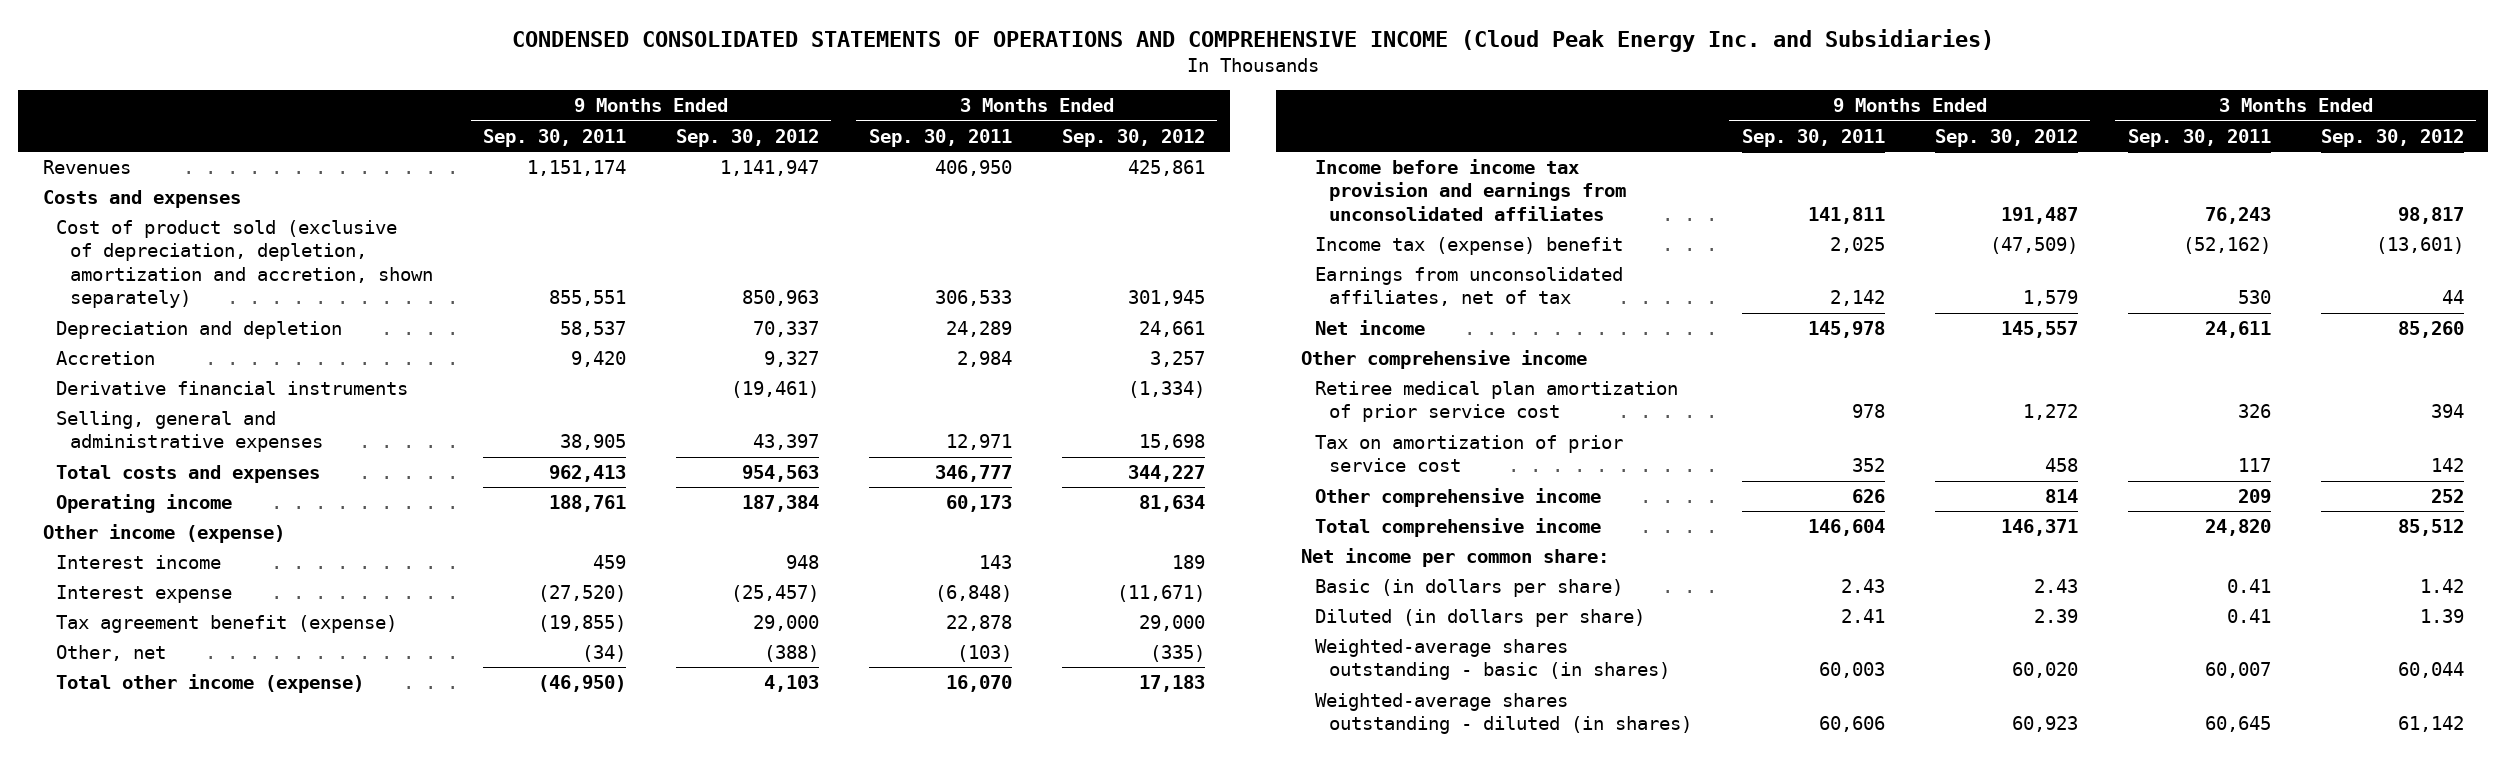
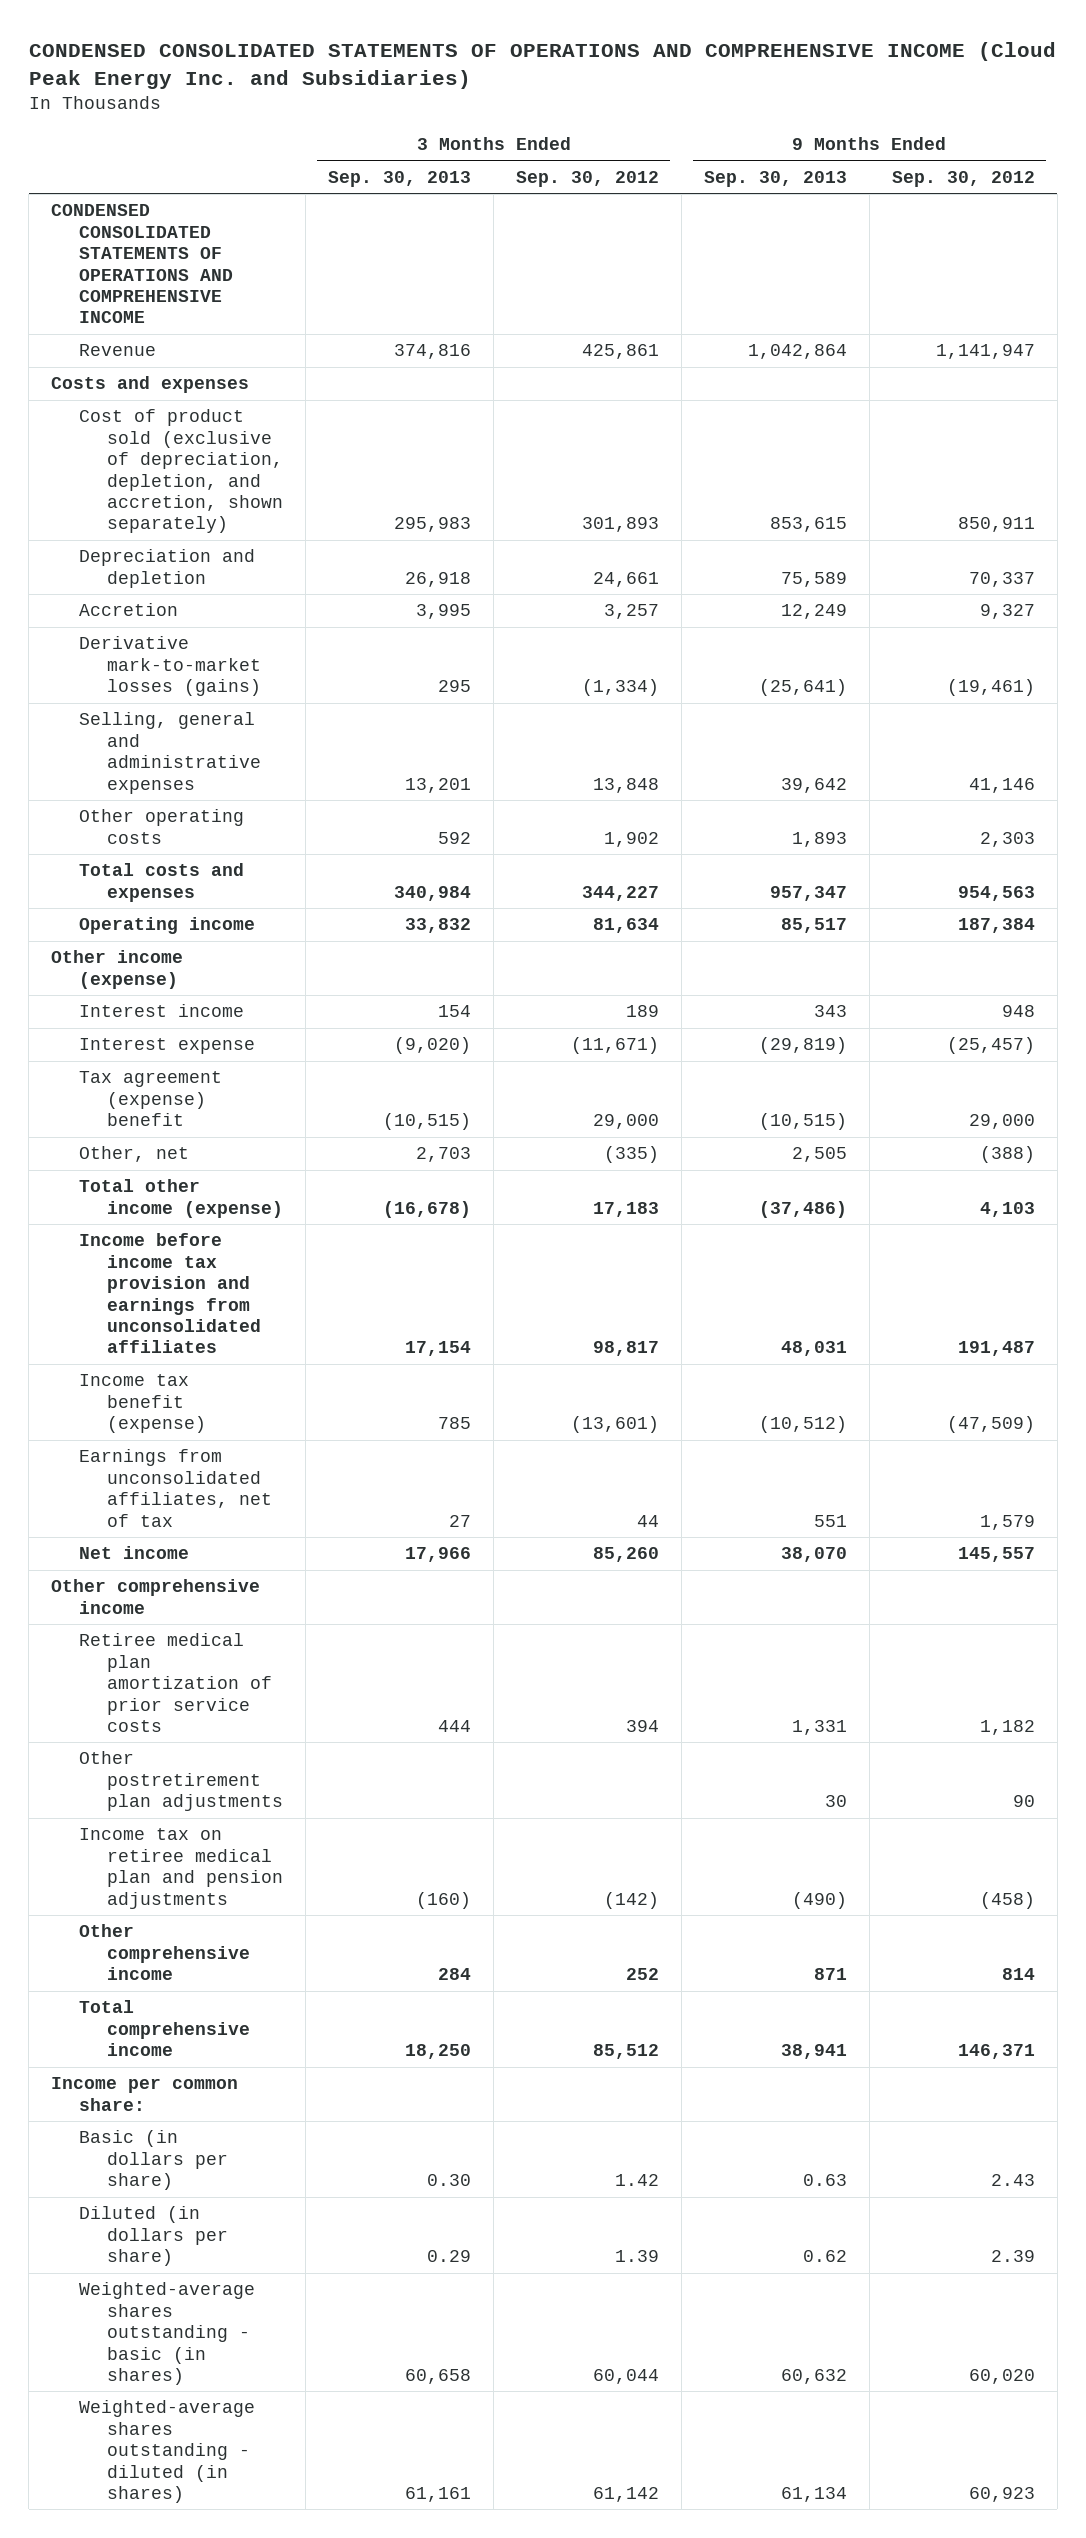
[483,128,627,147] Sep. 30, 2011 -> none
[868,128,1012,147] Sep. 30, 2011 -> none
none -> [328,170,472,187] Sep. 30, 2013
none -> [703,170,847,187] Sep. 30, 2013
none -> [51,204,234,324] CONDENSED CONSOLIDATED STATEMENTS OF OPERATIONS AND COMPREHENSIVE INCOME
[42,160,131,175] Revenues -> [79,344,157,357] Revenue
[56,220,434,309] Cost of product sold (exclusive of depreciation, depletion, amortization and accretion, shown separately) -> [79,409,284,534] Cost of product sold (exclusive of depreciation, depletion, and accretion, shown separately)
[741,290,819,307] 850,963 -> [957,517,1035,533] 850,911
[1127,290,1205,307] 301,945 -> [582,517,660,533] 301,893
[56,381,409,396] Derivative financial instruments -> [79,636,262,697] Derivative mark-to-market losses (gains)
[752,434,819,451] 43,397 -> [968,777,1035,793] 41,146
[1138,434,1205,451] 15,698 -> [593,777,660,793] 13,848
none -> [79,809,245,844] Other operating costs
[56,615,398,634] Tax agreement benefit (expense) -> [79,1071,223,1127] Tax agreement (expense) benefit
[1315,237,1624,256] Income tax (expense) benefit -> [79,1374,207,1434] Income tax benefit (expense)
[1315,435,1624,473] Tax on amortization of prior service cost -> none
[1315,381,1679,423] Retiree medical plan amortization of prior service cost -> [79,1633,273,1733] Retiree medical plan amortization of prior service costs
[2022,404,2078,421] 1,272 -> [979,1720,1035,1736] 1,182
none -> [79,1751,284,1812] Other postretirement plan adjustments
none -> [79,1828,284,1909] Income tax on retiree medical plan and pension adjustments
[1301,548,1610,568] Net income per common share: -> [51,2077,239,2111] Income per common share:

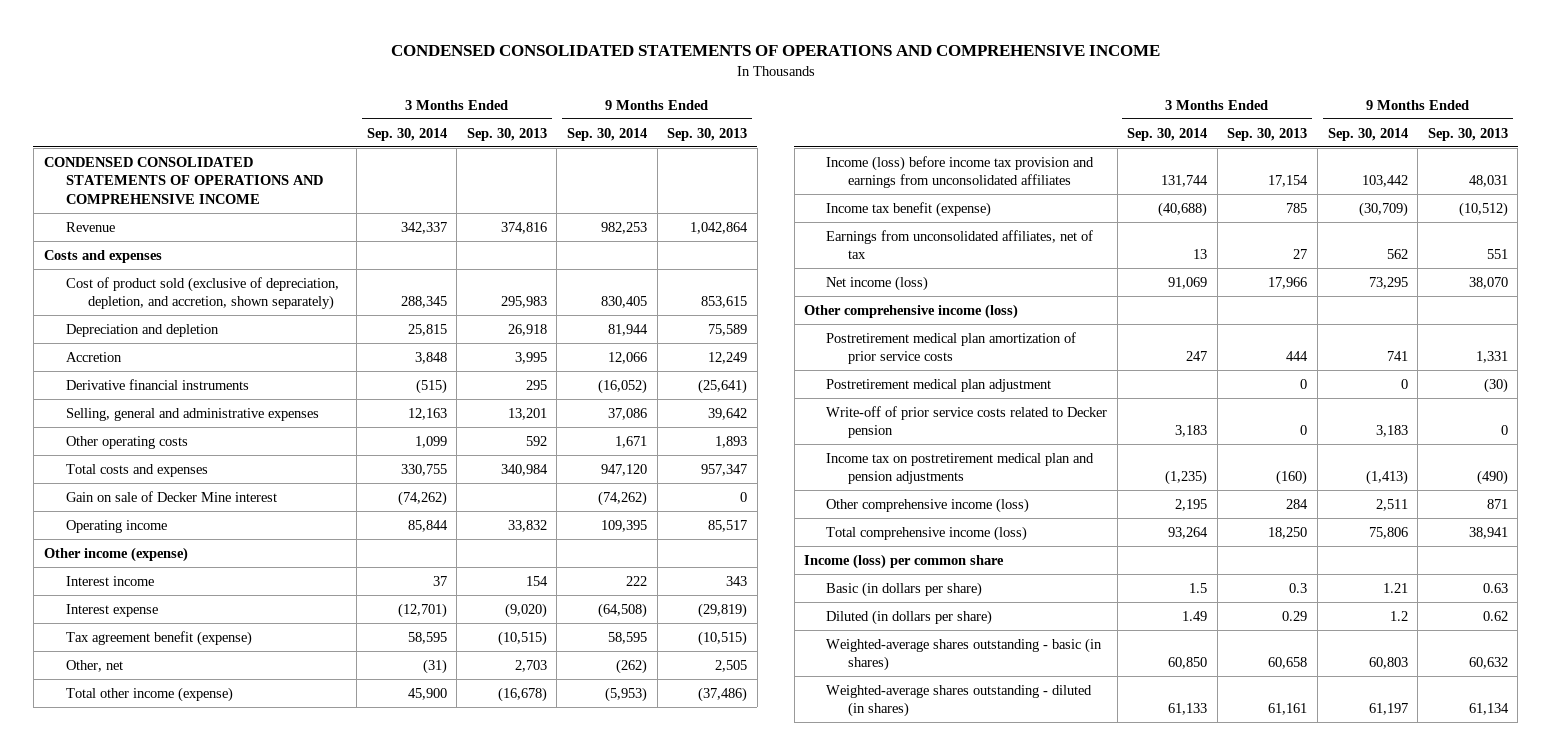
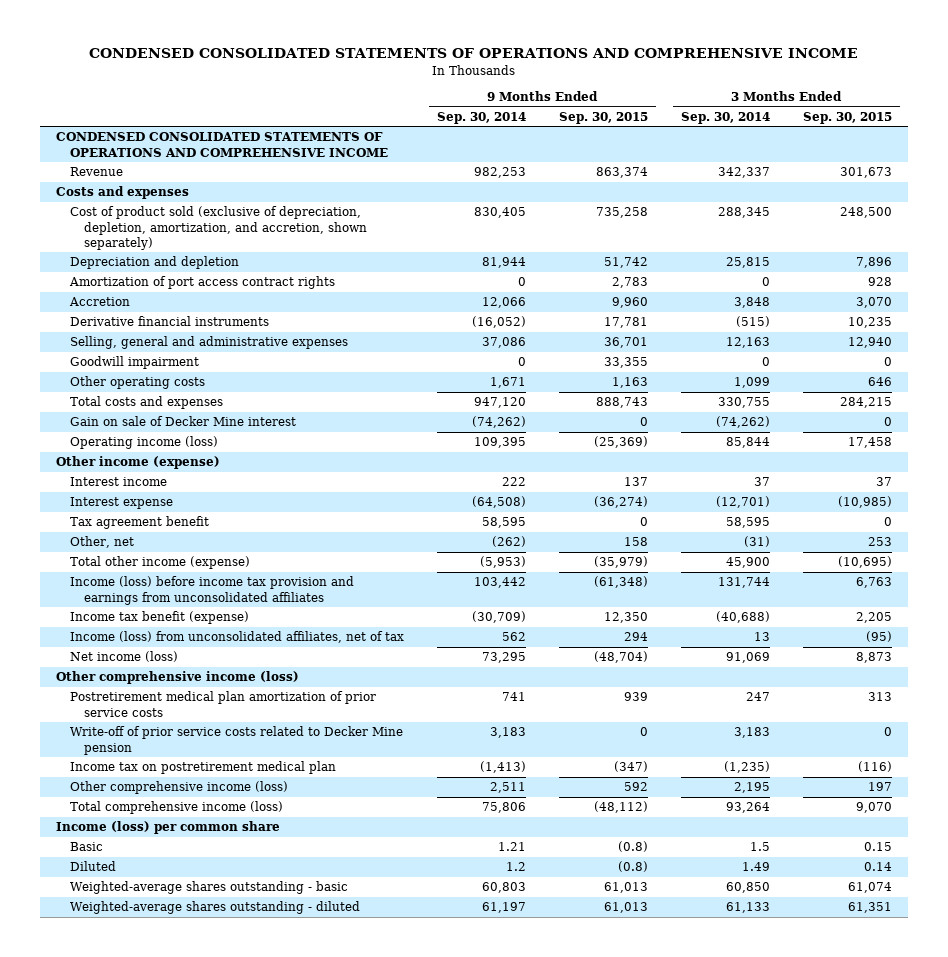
[466,127,547,141] Sep. 30, 2013 -> none
[667,127,748,141] Sep. 30, 2013 -> none
none -> [558,111,648,124] Sep. 30, 2015
none -> [802,111,892,124] Sep. 30, 2015
[65,276,339,311] Cost of product sold (exclusive of depreciation, depletion, and accretion, shown separately) -> [70,206,368,251] Cost of product sold (exclusive of depreciation, depletion, amortization, and accretion, shown separately)
none -> [69,276,336,290] Amortization of port access contract rights
none -> [70,356,200,370] Goodwill impairment
[65,519,167,533] Operating income -> [70,436,219,450] Operating income (loss)
[65,630,252,646] Tax agreement benefit (expense) -> [70,516,210,530] Tax agreement benefit
[826,229,1094,260] Earnings from unconsolidated affiliates, net of tax -> [70,631,405,644] Income (loss) from unconsolidated affiliates, net of tax
[826,378,1052,392] Postretirement medical plan adjustment -> none
[826,405,1108,439] Write-off of prior service costs related to Decker pension -> [70,726,404,755] Write-off of prior service costs related to Decker Mine pension
[826,452,1095,485] Income tax on postretirement medical plan and pension adjustments -> [70,761,337,775] Income tax on postretirement medical plan
[826,581,983,597] Basic (in dollars per share) -> [70,842,104,852] Basic
[826,609,993,625] Diluted (in dollars per share) -> [70,861,117,872] Diluted
[826,637,1103,672] Weighted-average shares outstanding - basic (in shares) -> [70,881,349,895] Weighted-average shares outstanding - basic
[826,684,1093,718] Weighted-average shares outstanding - diluted (in shares) -> [70,901,361,915] Weighted-average shares outstanding - diluted

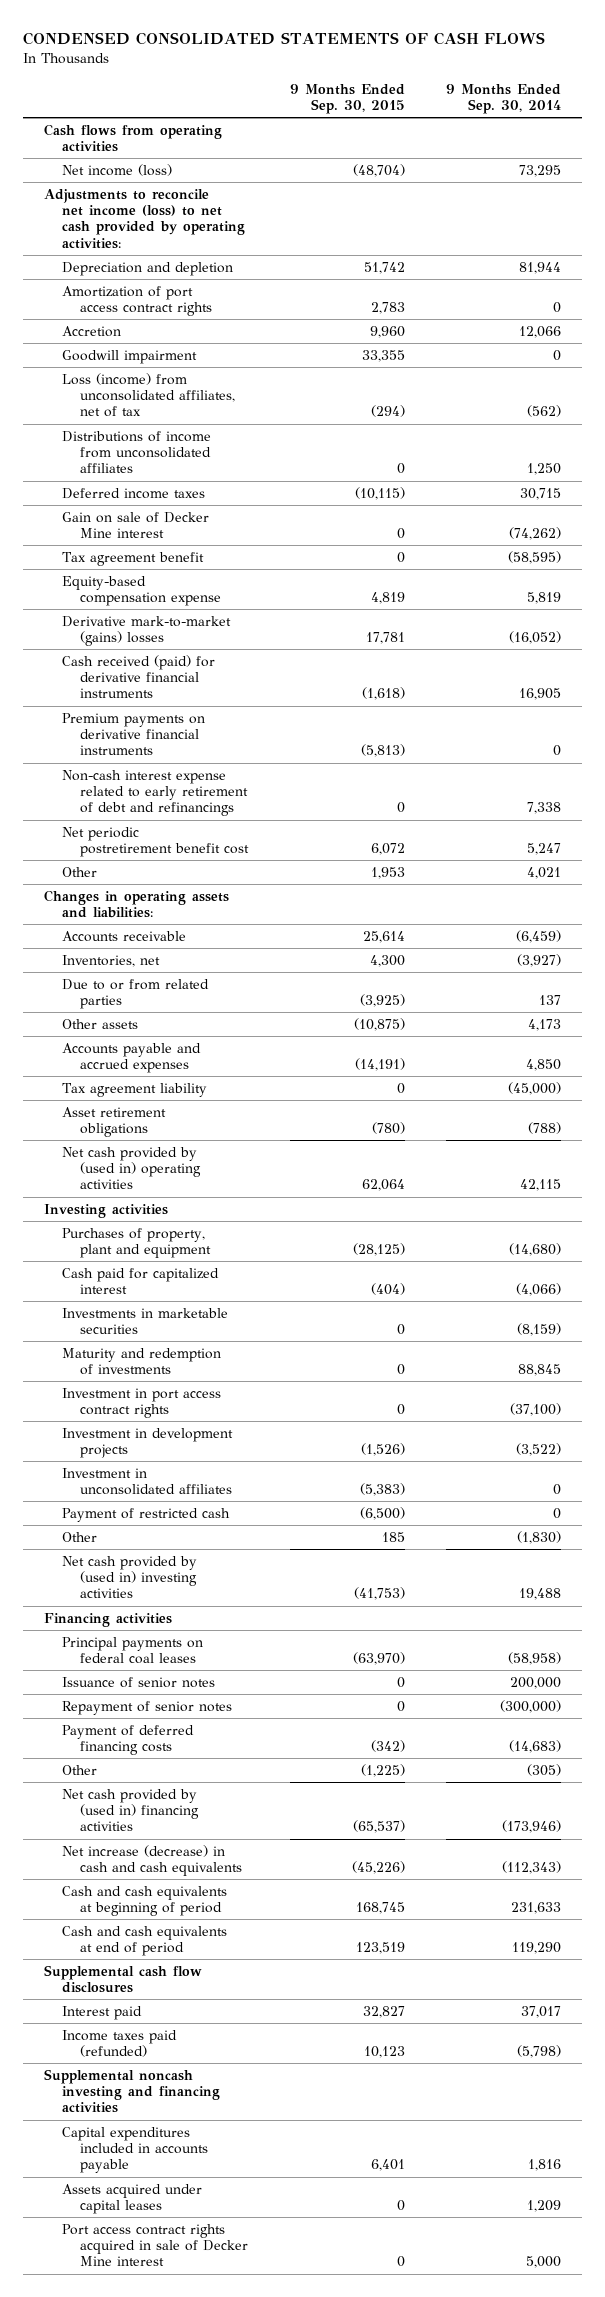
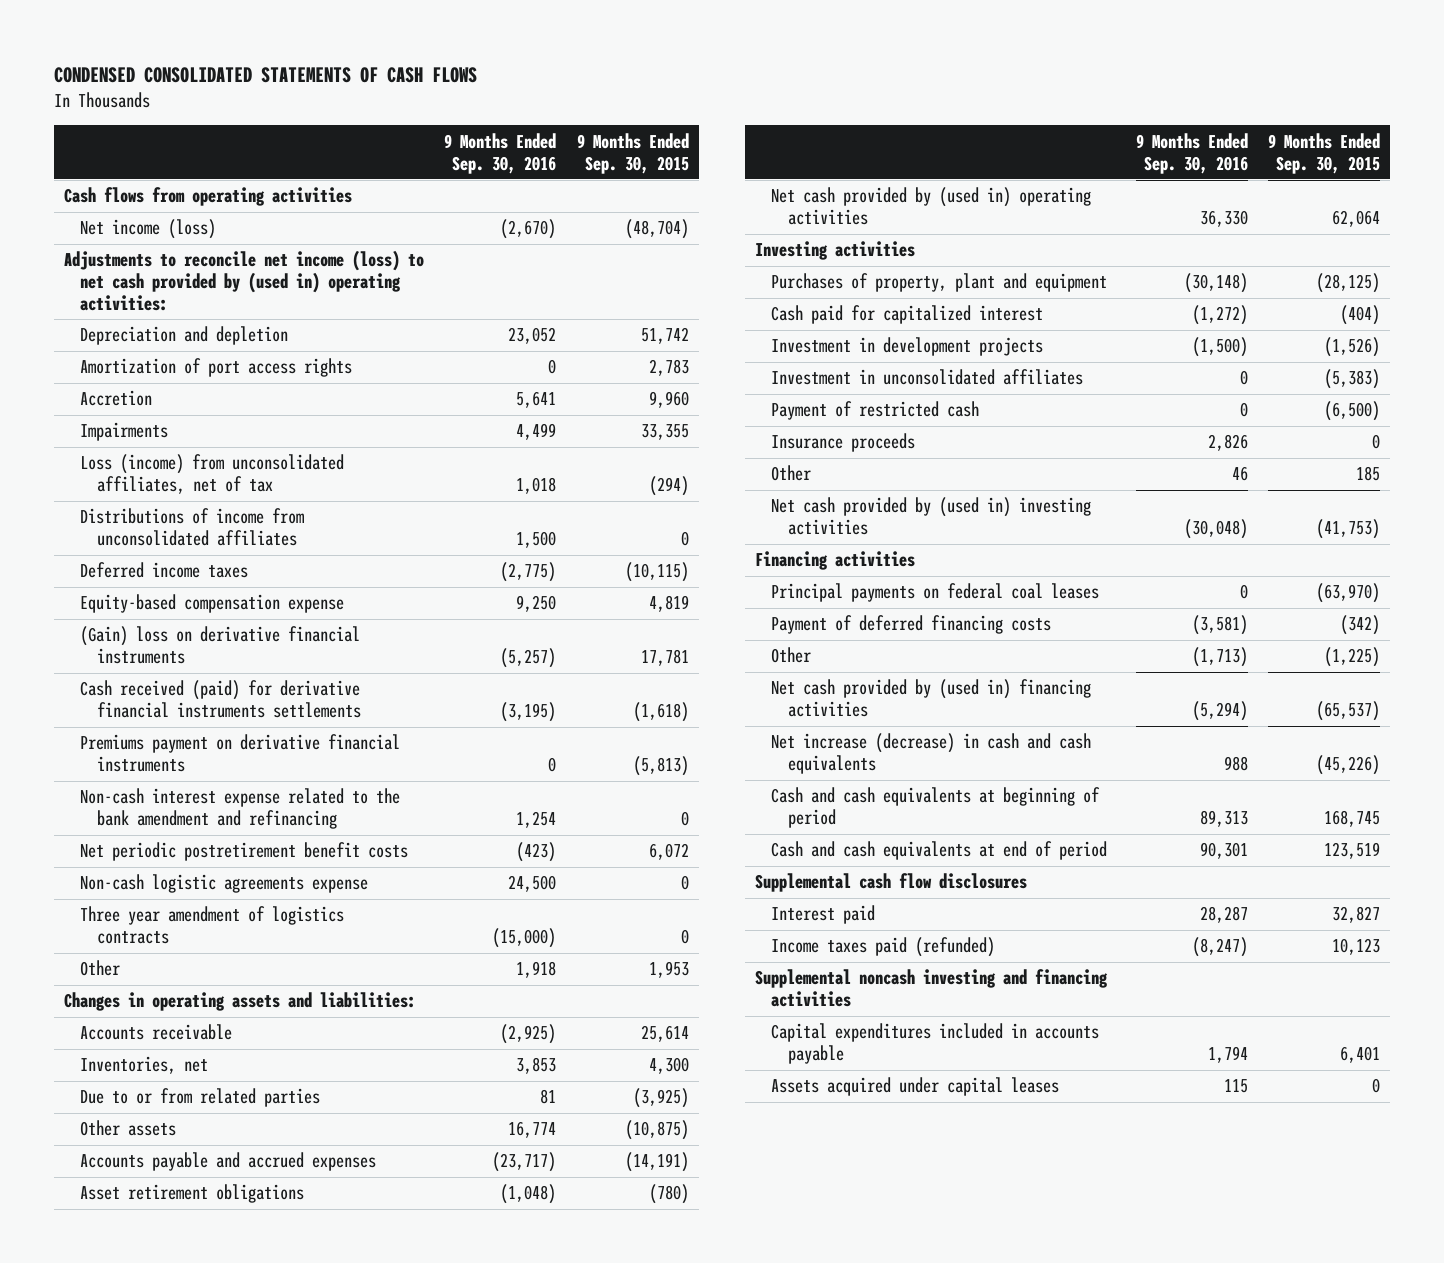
[446,83,562,115] 9 Months Ended Sep. 30, 2014 -> none
none -> [444,132,557,174] 9 Months Ended Sep. 30, 2016
[43,188,245,249] Adjustments to reconcile net income (loss) to net cash provided by operating activities: -> [63,250,424,311] Adjustments to reconcile net income (loss) to net cash provided by (used in) operating activities:
[61,285,213,317] Amortization of port access contract rights -> [80,358,353,378] Amortization of port access rights
[61,349,197,364] Goodwill impairment -> [80,422,169,442] Impairments
[61,511,209,539] Gain on sale of Decker Mine interest -> none
[61,551,204,566] Tax agreement benefit -> none
[61,615,231,647] Derivative mark-to-market (gains) losses -> [80,626,361,665] (Gain) loss on derivative financial instruments
[61,654,215,699] Cash received (paid) for derivative financial instruments -> [80,680,361,719] Cash received (paid) for derivative financial instruments settlements
[61,712,205,756] Premium payments on derivative financial instruments -> [80,734,401,773] Premiums payment on derivative financial instruments
[61,769,249,817] Non-cash interest expense related to early retirement of debt and refinancings -> [80,788,401,830] Non-cash interest expense related to the bank amendment and refinancing
[61,826,250,858] Net periodic postretirement benefit cost -> [80,842,409,862] Net periodic postretirement benefit costs
none -> [80,874,369,894] Non-cash logistic agreements expense
none -> [80,906,345,945] Three year amendment of logistics contracts
[61,1082,207,1097] Tax agreement liability -> none
[61,1307,228,1335] Investments in marketable securities -> none
[61,1347,221,1376] Maturity and redemption of investments -> none
[61,1387,221,1419] Investment in port access contract rights -> none
none -> [771,433,916,453] Insurance proceeds
[61,1676,215,1688] Issuance of senior notes -> none
[61,1700,232,1715] Repayment of senior notes -> none
[61,2223,249,2267] Port access contract rights acquired in sale of Decker Mine interest -> none

